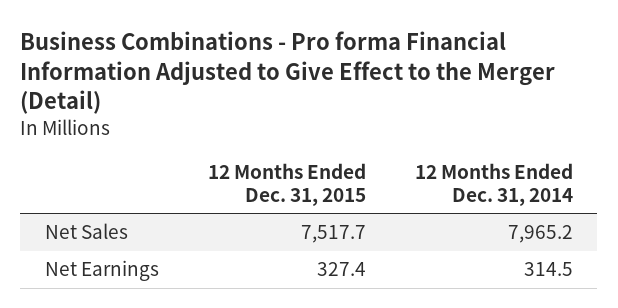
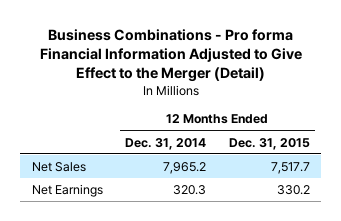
[316,262,366,277] 327.4 -> [276,185,310,196] 330.2
[523,262,573,277] 314.5 -> [173,185,207,196] 320.3

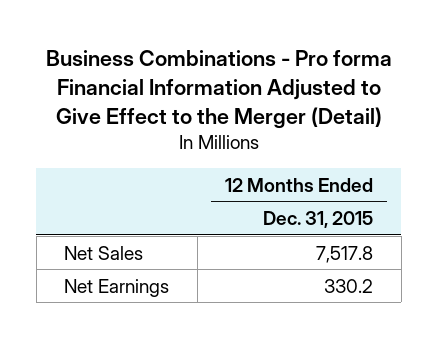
[125,137,207,150] Dec. 31, 2014 -> none
[270,162,310,175] 7,517.7 -> [316,245,374,263] 7,517.8

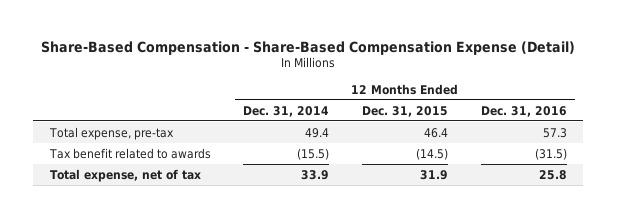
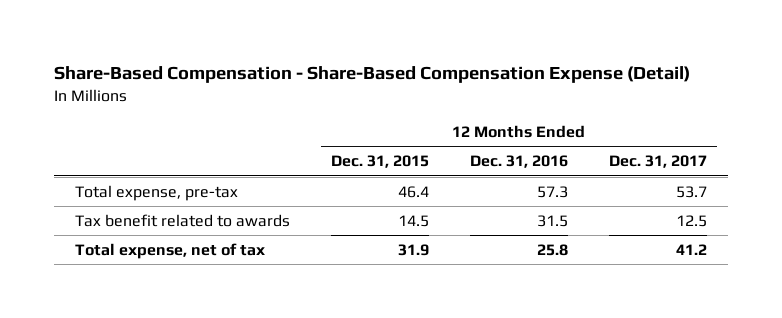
[243,105,330,117] Dec. 31, 2014 -> none
none -> [609,155,708,169] Dec. 31, 2017
[416,147,449,160] (14.5) -> [397,214,429,227] 14.5
[534,147,567,160] (31.5) -> [536,214,568,227] 31.5

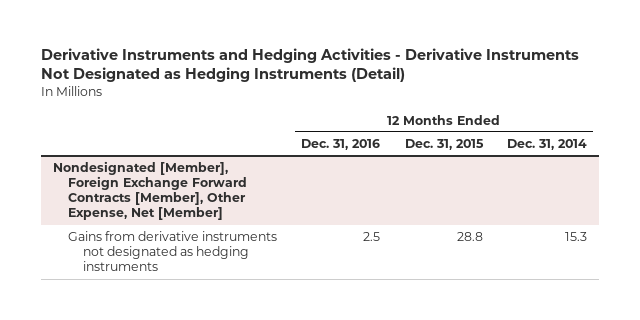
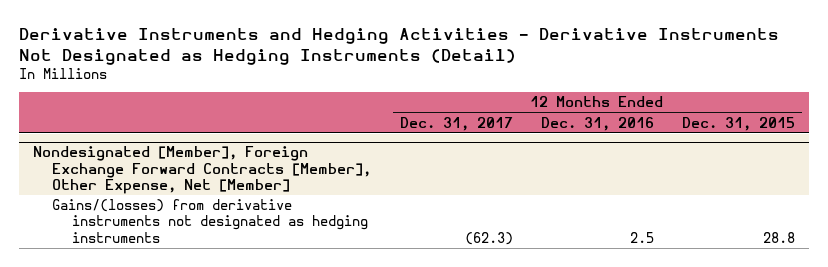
[506,138,587,150] Dec. 31, 2014 -> none
none -> [399,116,513,131] Dec. 31, 2017
[68,231,278,272] Gains from derivative instruments not designated as hedging instruments -> [52,199,368,243] Gains/(losses) from derivative instruments not designated as hedging instruments

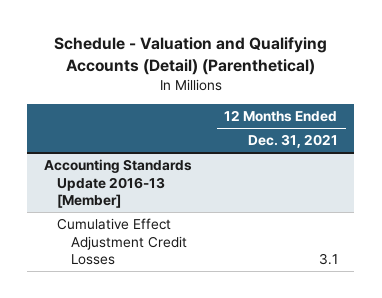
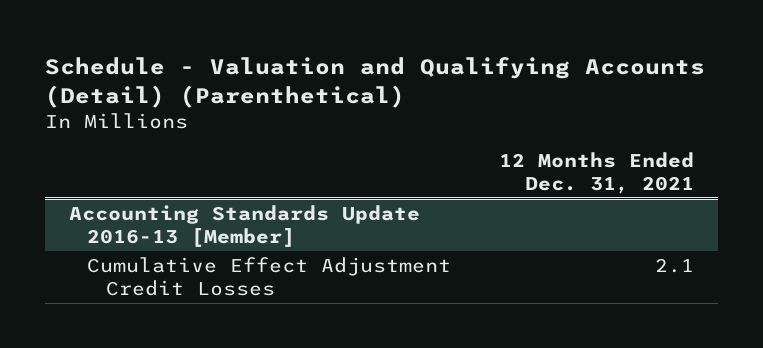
[318,253,338,266] 3.1 -> [654,258,694,274] 2.1

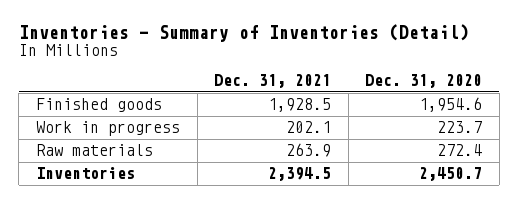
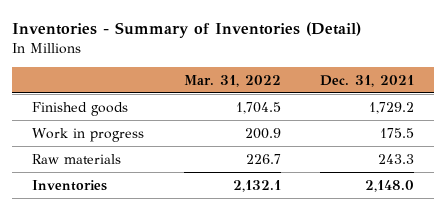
[365,74,483,89] Dec. 31, 2020 -> none
none -> [183,74,281,87] Mar. 31, 2022
[268,98,332,113] 1,928.5 -> [369,101,415,114] 1,729.2
[286,121,332,134] 202.1 -> [380,127,415,138] 175.5
[286,143,332,158] 263.9 -> [378,153,415,164] 243.3
[268,167,332,182] 2,394.5 -> [365,179,415,192] 2,148.0

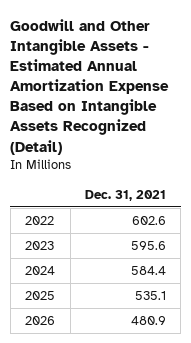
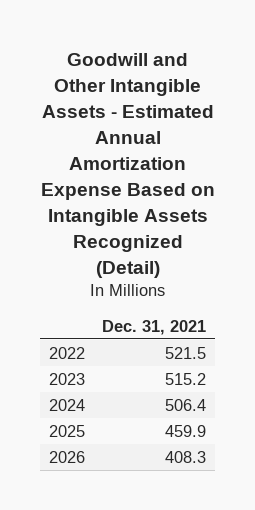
[131,215,166,225] 602.6 -> [165,346,207,359] 521.5
[130,240,166,250] 595.6 -> [165,372,207,385] 515.2
[130,265,166,275] 584.4 -> [165,398,207,411] 506.4
[134,290,166,300] 535.1 -> [165,424,207,437] 459.9
[130,315,166,325] 480.9 -> [165,450,207,463] 408.3

